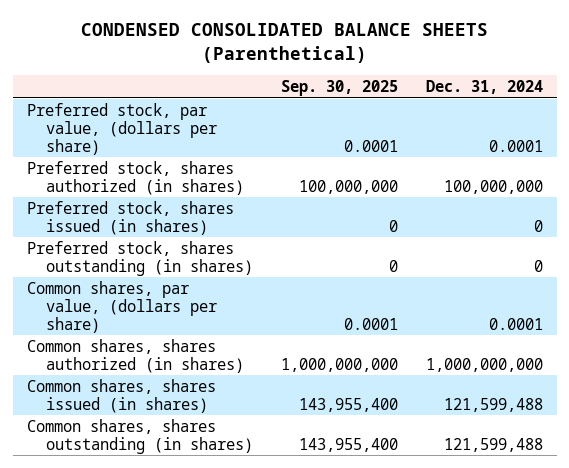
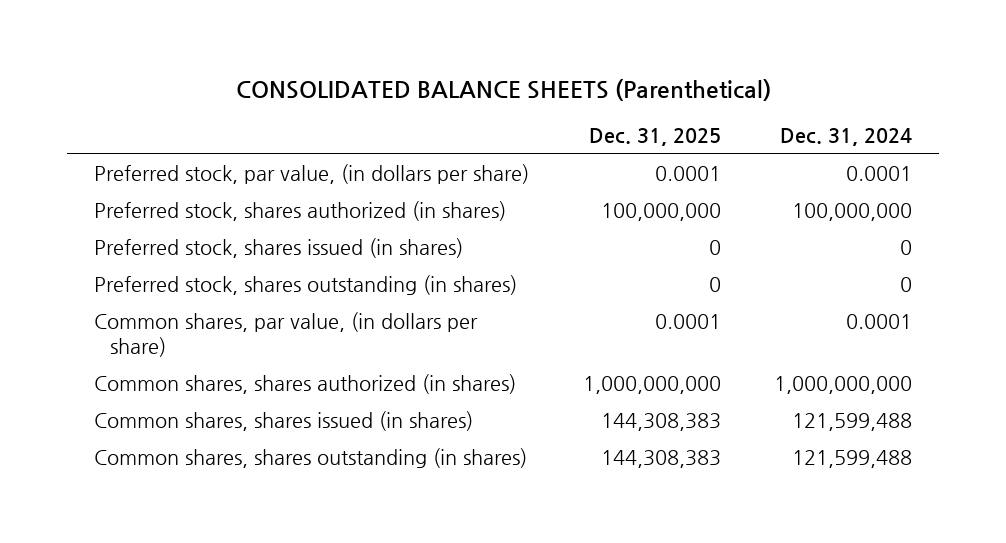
[80,23,488,64] CONDENSED CONSOLIDATED BALANCE SHEETS (Parenthetical) -> [236,79,772,102] CONSOLIDATED BALANCE SHEETS (Parenthetical)
[280,80,398,97] Sep. 30, 2025 -> none
none -> [588,128,721,147] Dec. 31, 2025
[26,102,218,155] Preferred stock, par value, (dollars per share) -> [93,164,529,185] Preferred stock, par value, (in dollars per share)
[26,280,218,333] Common shares, par value, (dollars per share) -> [93,312,478,358] Common shares, par value, (in dollars per share)

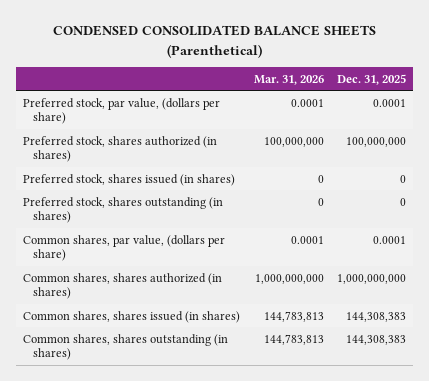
[236,79,772,102] CONSOLIDATED BALANCE SHEETS (Parenthetical) -> [52,25,376,58] CONDENSED CONSOLIDATED BALANCE SHEETS (Parenthetical)
[780,128,913,147] Dec. 31, 2024 -> none
none -> [253,74,324,85] Mar. 31, 2026
[93,164,529,185] Preferred stock, par value, (in dollars per share) -> [22,97,220,125] Preferred stock, par value, (dollars per share)
[93,312,478,358] Common shares, par value, (in dollars per share) -> [22,234,225,262] Common shares, par value, (dollars per share)

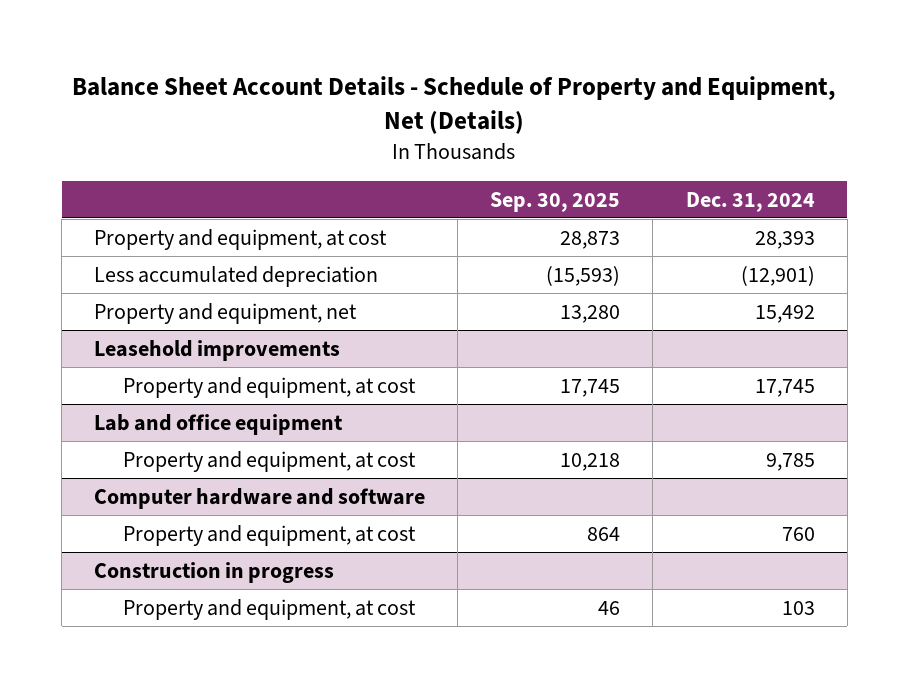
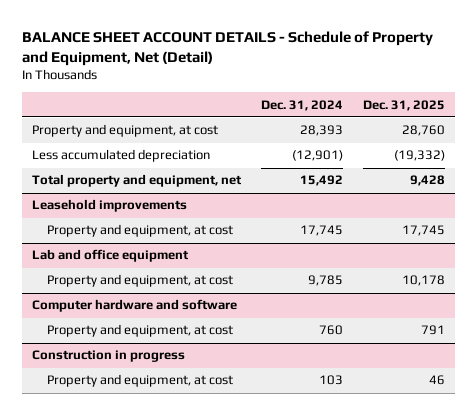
[72,76,837,135] Balance Sheet Account Details - Schedule of Property and Equipment, Net (Details) -> [21,30,433,66] BALANCE SHEET ACCOUNT DETAILS - Schedule of Property and Equipment, Net (Detail)
[490,191,621,212] Sep. 30, 2025 -> none
none -> [362,99,445,111] Dec. 31, 2025
[94,302,358,324] Property and equipment, net -> [31,174,242,188] Total property and equipment, net

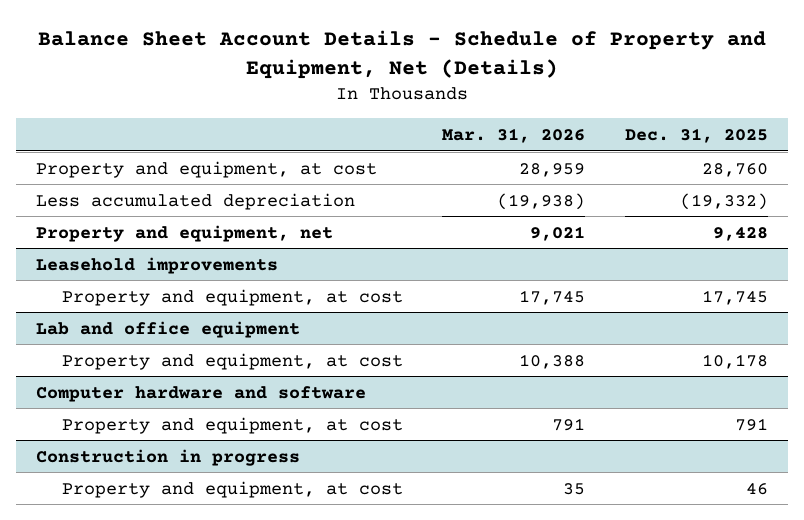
[21,30,433,66] BALANCE SHEET ACCOUNT DETAILS - Schedule of Property and Equipment, Net (Detail) -> [38,30,767,80] Balance Sheet Account Details - Schedule of Property and Equipment, Net (Details)
[260,99,343,111] Dec. 31, 2024 -> none
none -> [442,127,586,143] Mar. 31, 2026
[31,174,242,188] Total property and equipment, net -> [36,224,334,242] Property and equipment, net

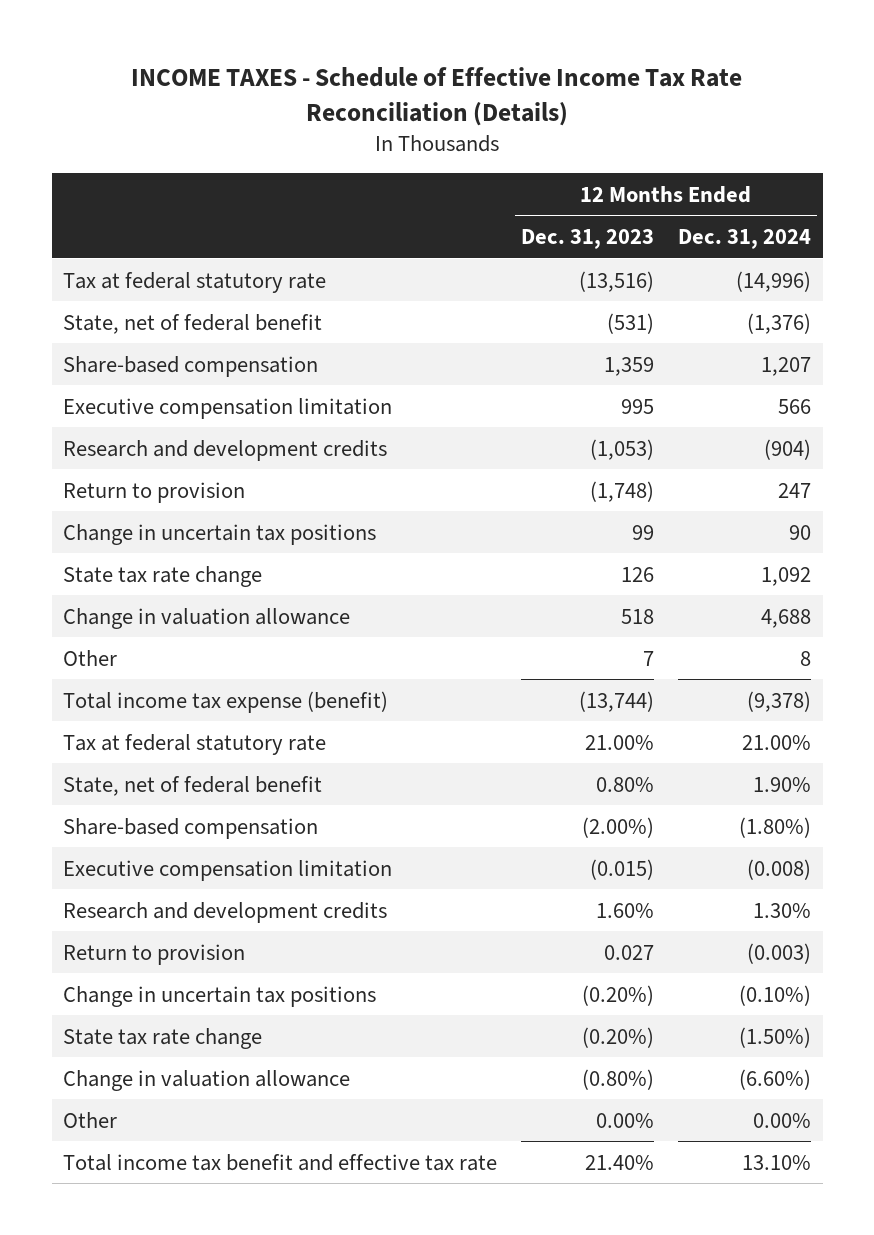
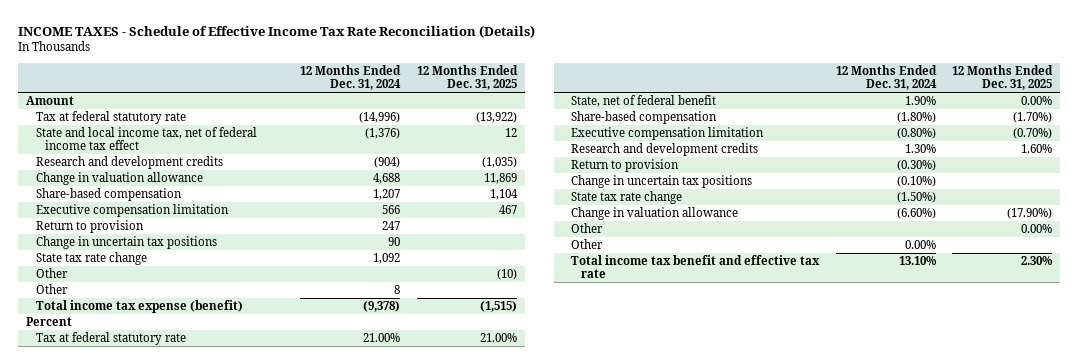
[521,229,655,250] Dec. 31, 2023 -> none
none -> [416,65,518,91] 12 Months Ended Dec. 31, 2025
none -> [26,96,75,106] Amount
[63,313,323,334] State, net of federal benefit -> [35,127,257,151] State and local income tax, net of federal income tax effect
[63,439,388,461] Research and development credits -> [35,156,223,170] Research and development credits
[63,607,351,629] Change in valuation allowance -> [35,172,203,186] Change in valuation allowance
none -> [35,268,68,279] Other
none -> [26,317,73,327] Percent
[746,858,811,880] (0.008) -> [896,128,936,140] (0.80%)
[746,942,811,964] (0.003) -> [896,160,936,172] (0.30%)
none -> [571,223,604,234] Other

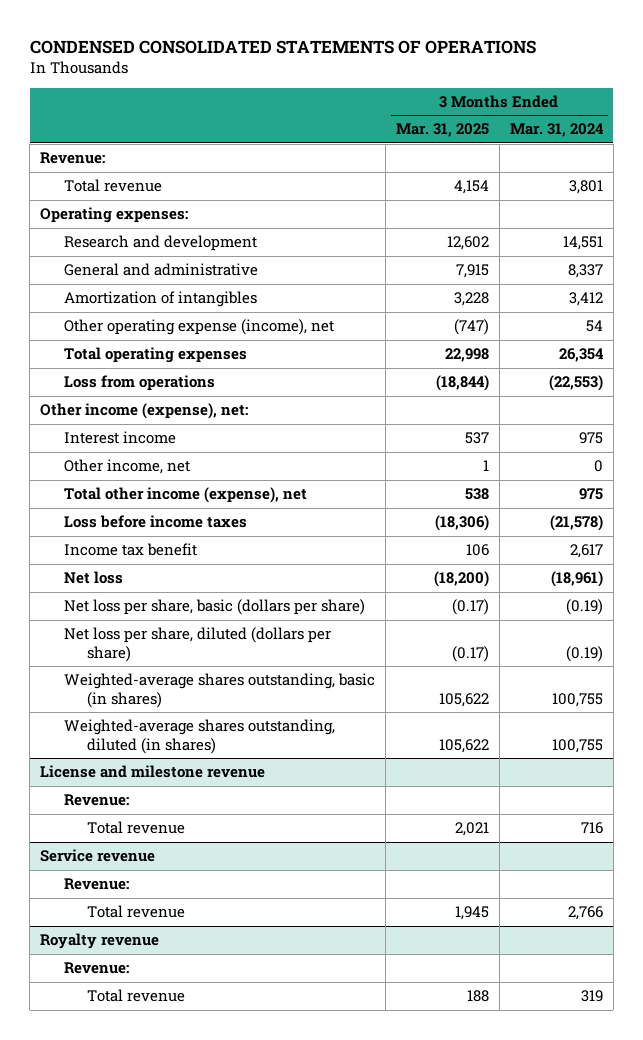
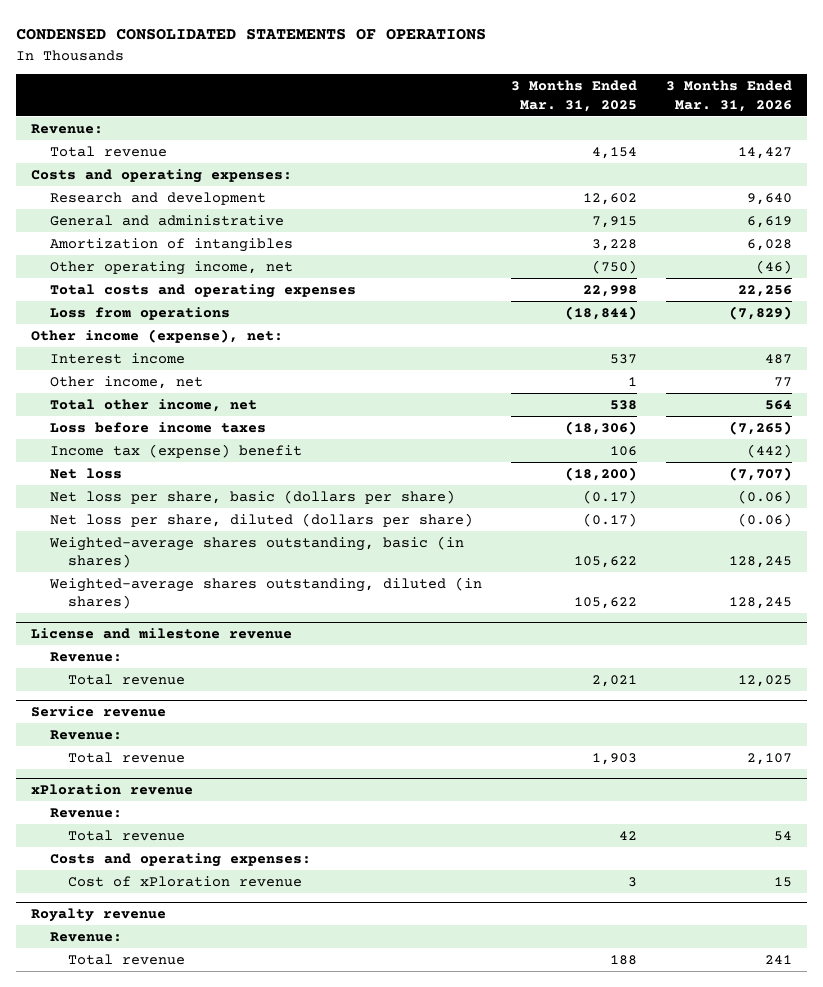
[509,123,604,138] Mar. 31, 2024 -> none
none -> [666,80,793,112] 3 Months Ended Mar. 31, 2026
[40,207,189,224] Operating expenses: -> [31,168,293,183] Costs and operating expenses:
[63,319,334,336] Other operating expense (income), net -> [49,260,293,275] Other operating income, net
[453,319,489,336] (747) -> [591,259,637,274] (750)
[63,347,247,364] Total operating expenses -> [49,283,356,298] Total costs and operating expenses
[63,487,307,504] Total other income (expense), net -> [49,398,257,412] Total other income, net
[63,543,197,557] Income tax benefit -> [49,443,302,458] Income tax (expense) benefit
[454,906,489,921] 1,945 -> [591,752,637,765] 1,903
none -> [31,783,194,795] xPloration revenue
none -> [49,807,122,818] Revenue:
none -> [68,829,186,841] Total revenue
none -> [49,852,311,867] Costs and operating expenses:
none -> [68,875,303,887] Cost of xPloration revenue

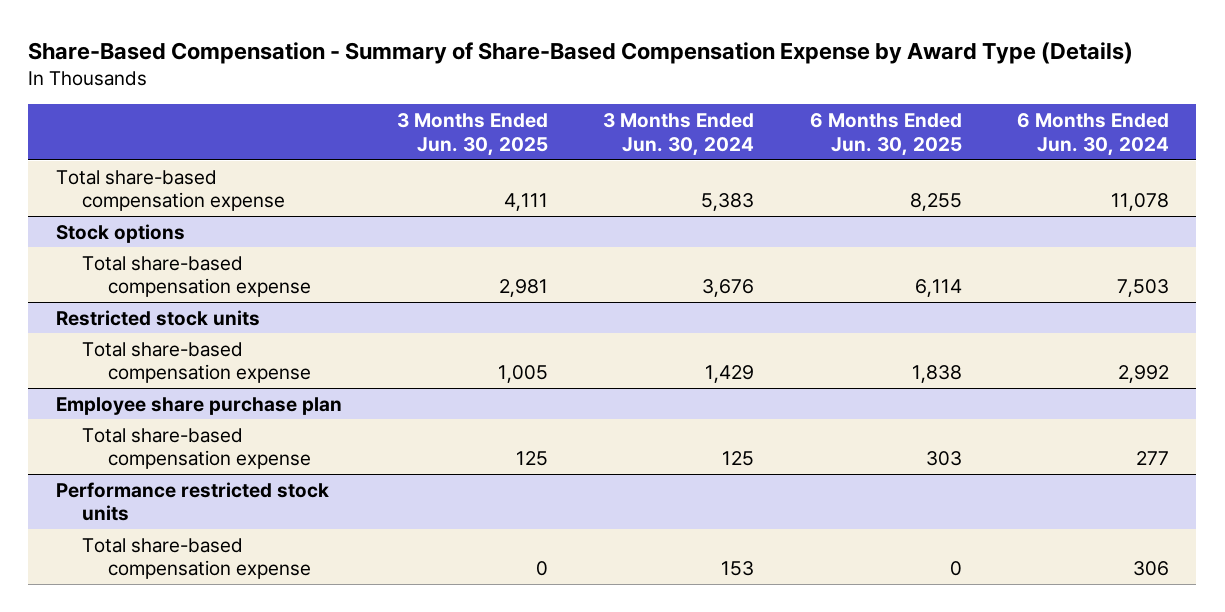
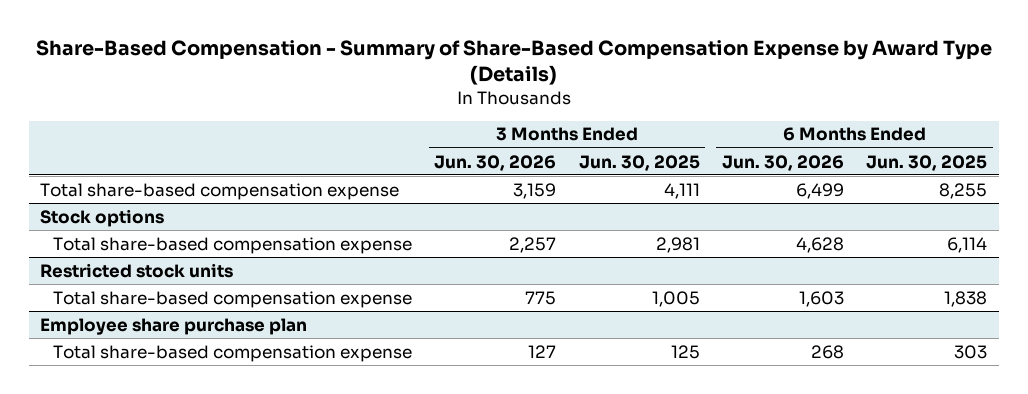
[603,112,755,156] 3 Months Ended Jun. 30, 2024 -> none
[1016,112,1169,156] 6 Months Ended Jun. 30, 2024 -> none
none -> [434,154,557,171] Jun. 30, 2026
none -> [722,154,845,171] Jun. 30, 2026
[56,481,330,522] Performance restricted stock units -> none
[81,537,311,580] Total share-based compensation expense -> none

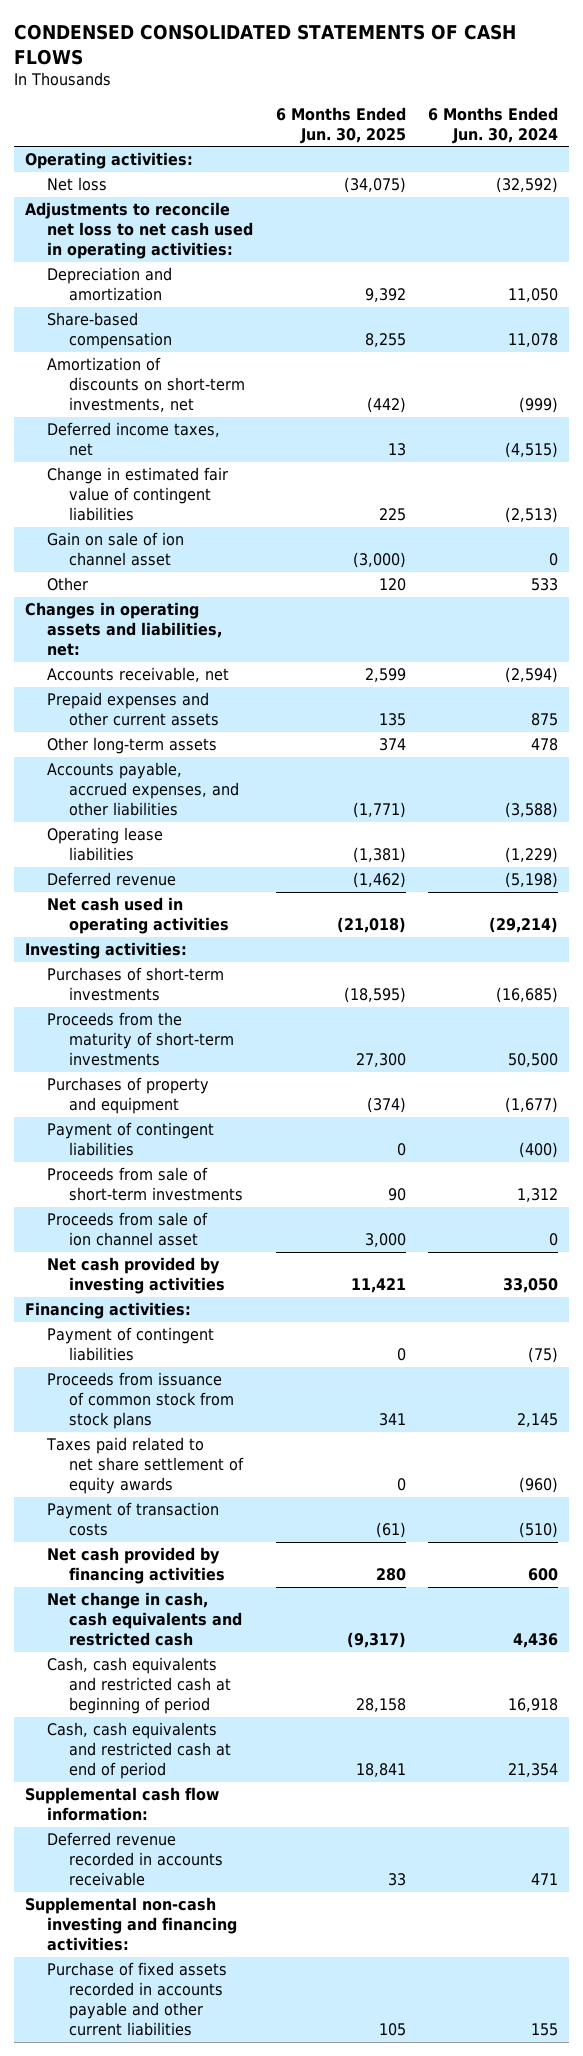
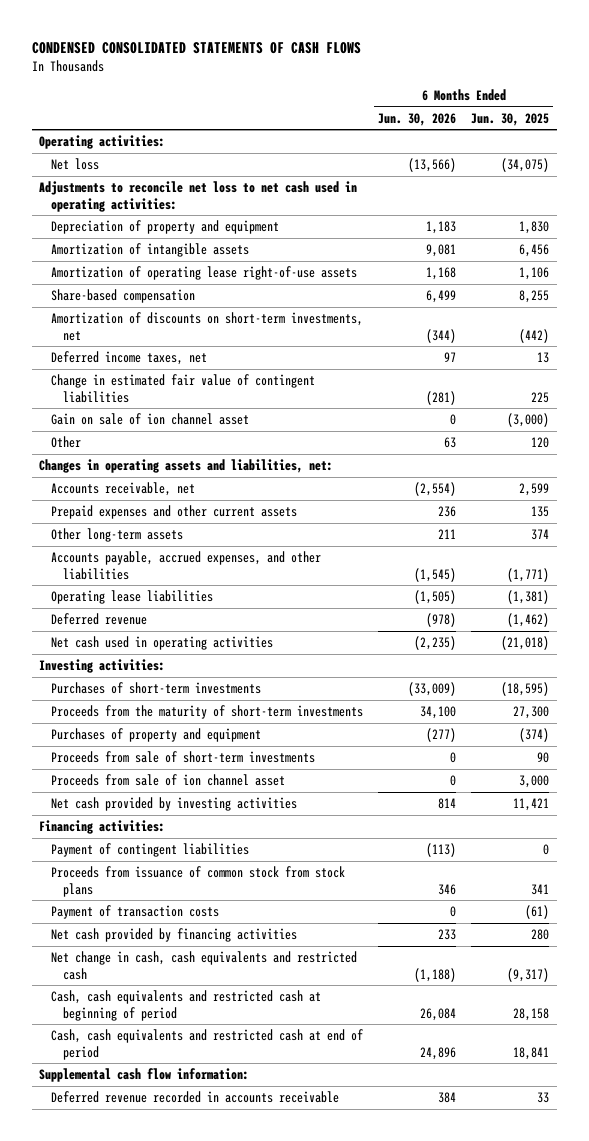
[427,106,558,144] 6 Months Ended Jun. 30, 2024 -> none
none -> [378,112,457,126] Jun. 30, 2026
[47,267,173,302] Depreciation and amortization -> none
none -> [50,219,279,234] Depreciation of property and equipment
none -> [50,242,249,257] Amortization of intangible assets
none -> [50,265,357,280] Amortization of operating lease right-of-use assets
[47,1122,215,1157] Payment of contingent liabilities -> none
[46,1437,245,1495] Taxes paid related to net share settlement of equity awards -> none
[25,1897,238,1952] Supplemental non-cash investing and financing activities: -> none
[47,1962,228,2037] Purchase of fixed assets recorded in accounts payable and other current liabilities -> none

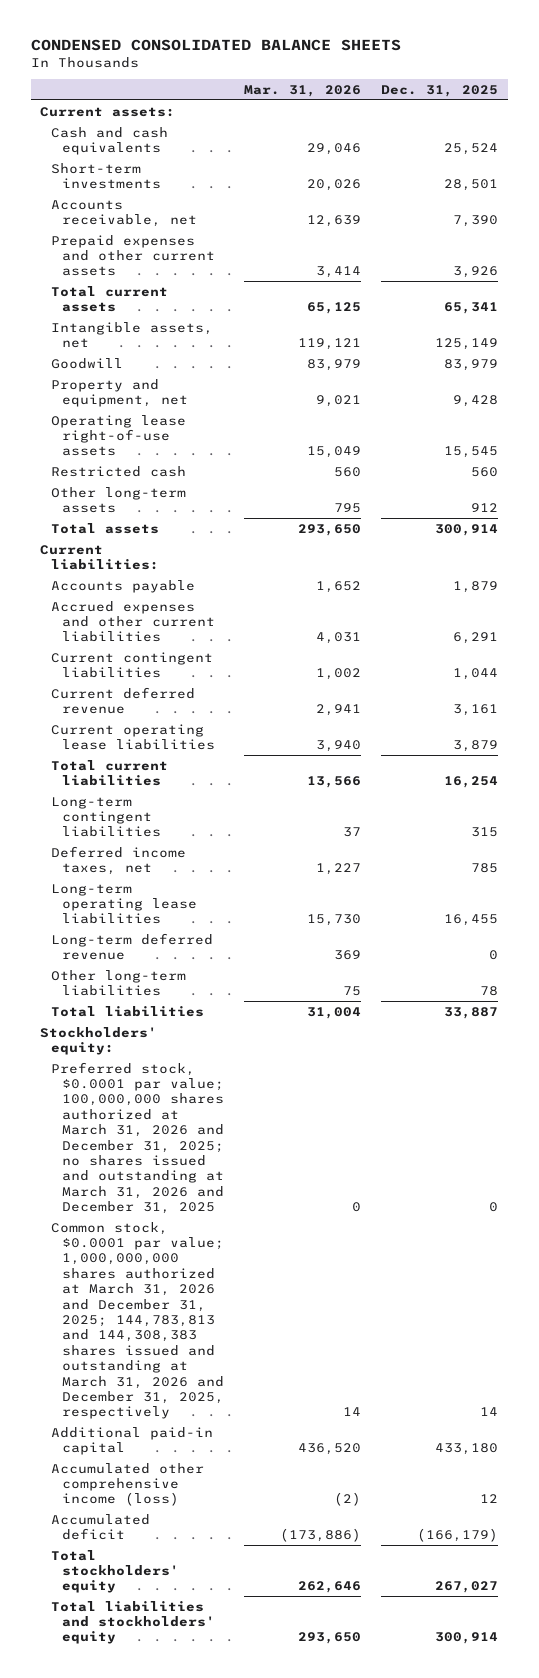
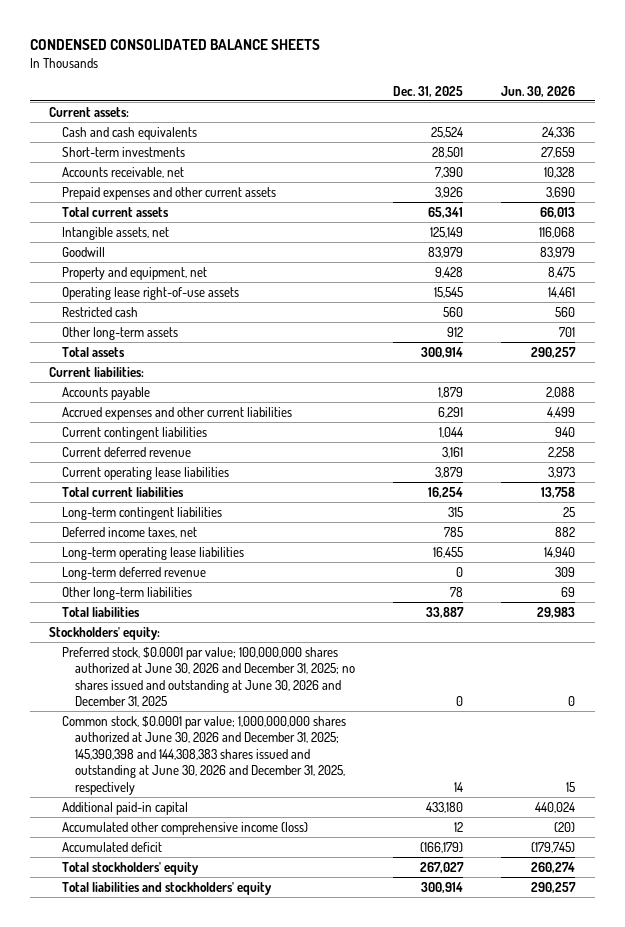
[244,84,362,97] Mar. 31, 2026 -> none
none -> [501,85,576,97] Jun. 30, 2026
[51,1061,225,1215] Preferred stock, $0.0001 par value; 100,000,000 shares authorized at March 31, 2026 and December 31, 2025; no shares issued and outstanding at March 31, 2026 and December 31, 2025 -> [62,646,356,708] Preferred stock, $0.0001 par value; 100,000,000 shares authorized at June 30, 2026 and December 31, 2025; no shares issued and outstanding at June 30, 2026 and December 31, 2025
[51,1221,225,1420] Common stock, $0.0001 par value; 1,000,000,000 shares authorized at March 31, 2026 and December 31, 2025; 144,783,813 and 144,308,383 shares issued and outstanding at March 31, 2026 and December 31, 2025, respectively -> [62,715,347,795] Common stock, $0.0001 par value; 1,000,000,000 shares authorized at June 30, 2026 and December 31, 2025; 145,390,398 and 144,308,383 shares issued and outstanding at June 30, 2026 and December 31, 2025, respectively

